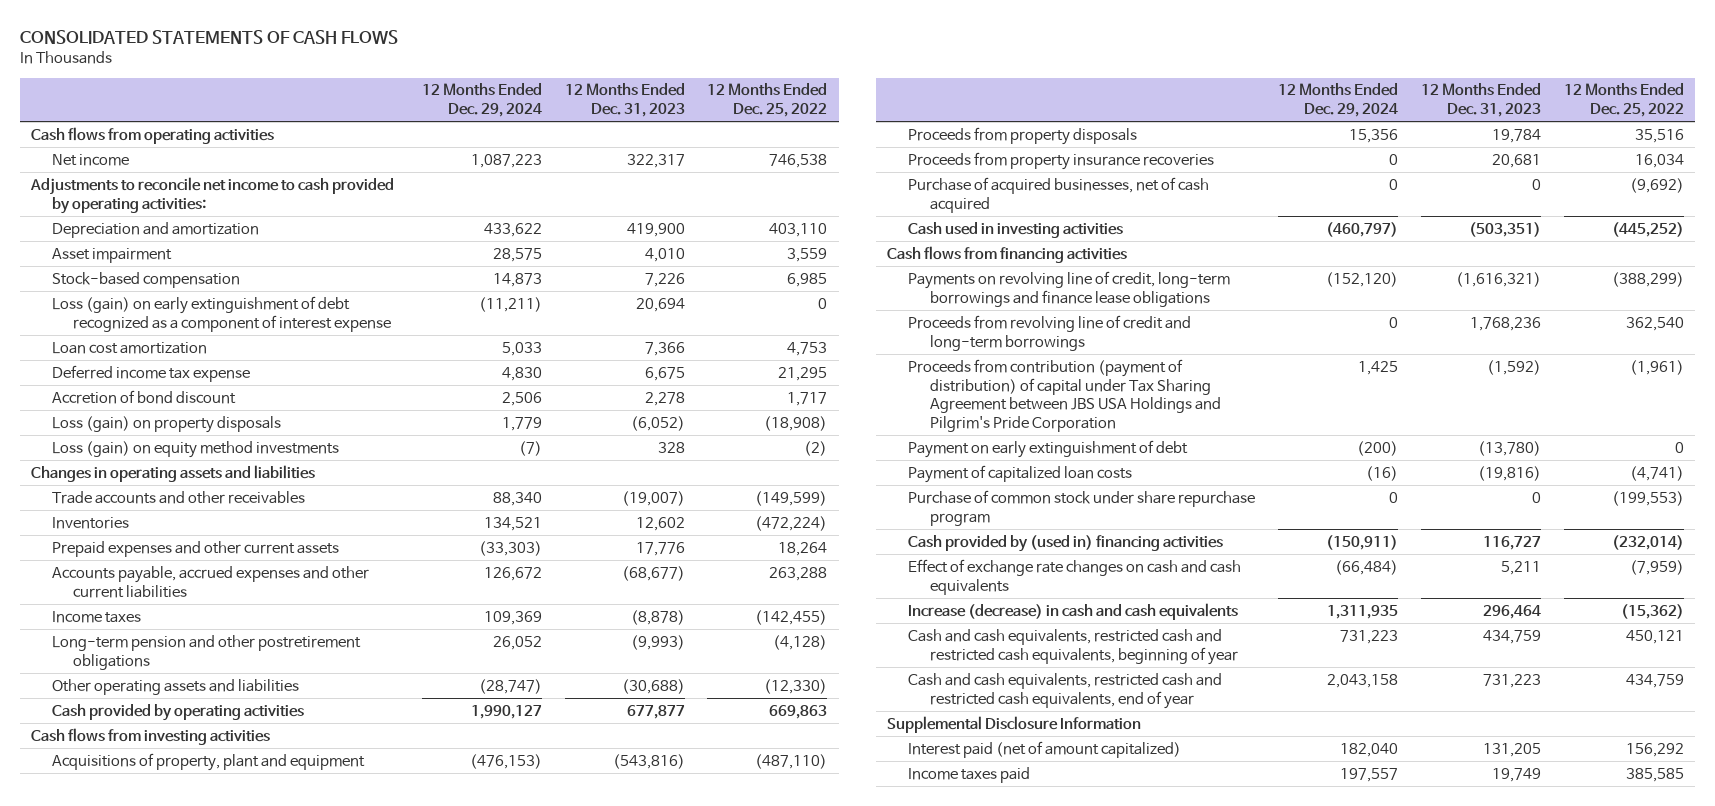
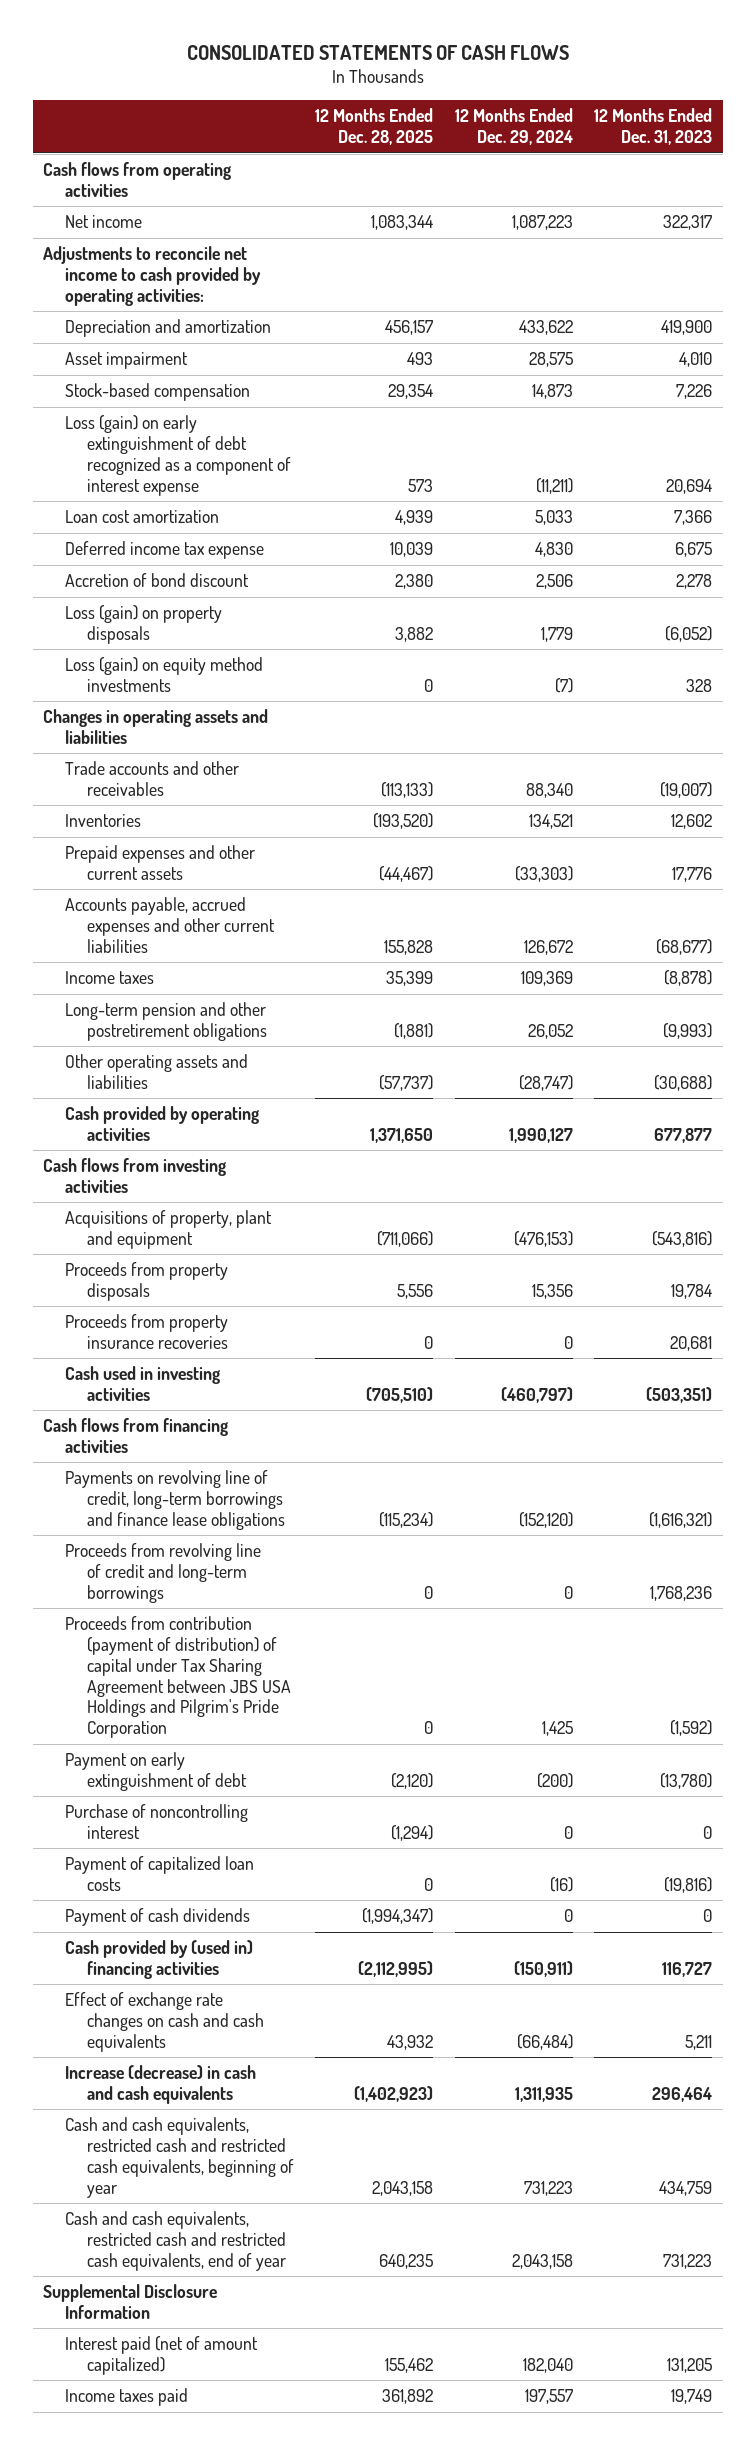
[707,83,828,118] 12 Months Ended Dec. 25, 2022 -> none
none -> [315,108,434,146] 12 Months Ended Dec. 28, 2025
[908,176,1210,213] Purchase of acquired businesses, net of cash acquired -> none
none -> [65,1804,249,1839] Purchase of noncontrolling interest
[908,489,1256,526] Purchase of common stock under share repurchase program -> none
none -> [65,1908,251,1927] Payment of cash dividends

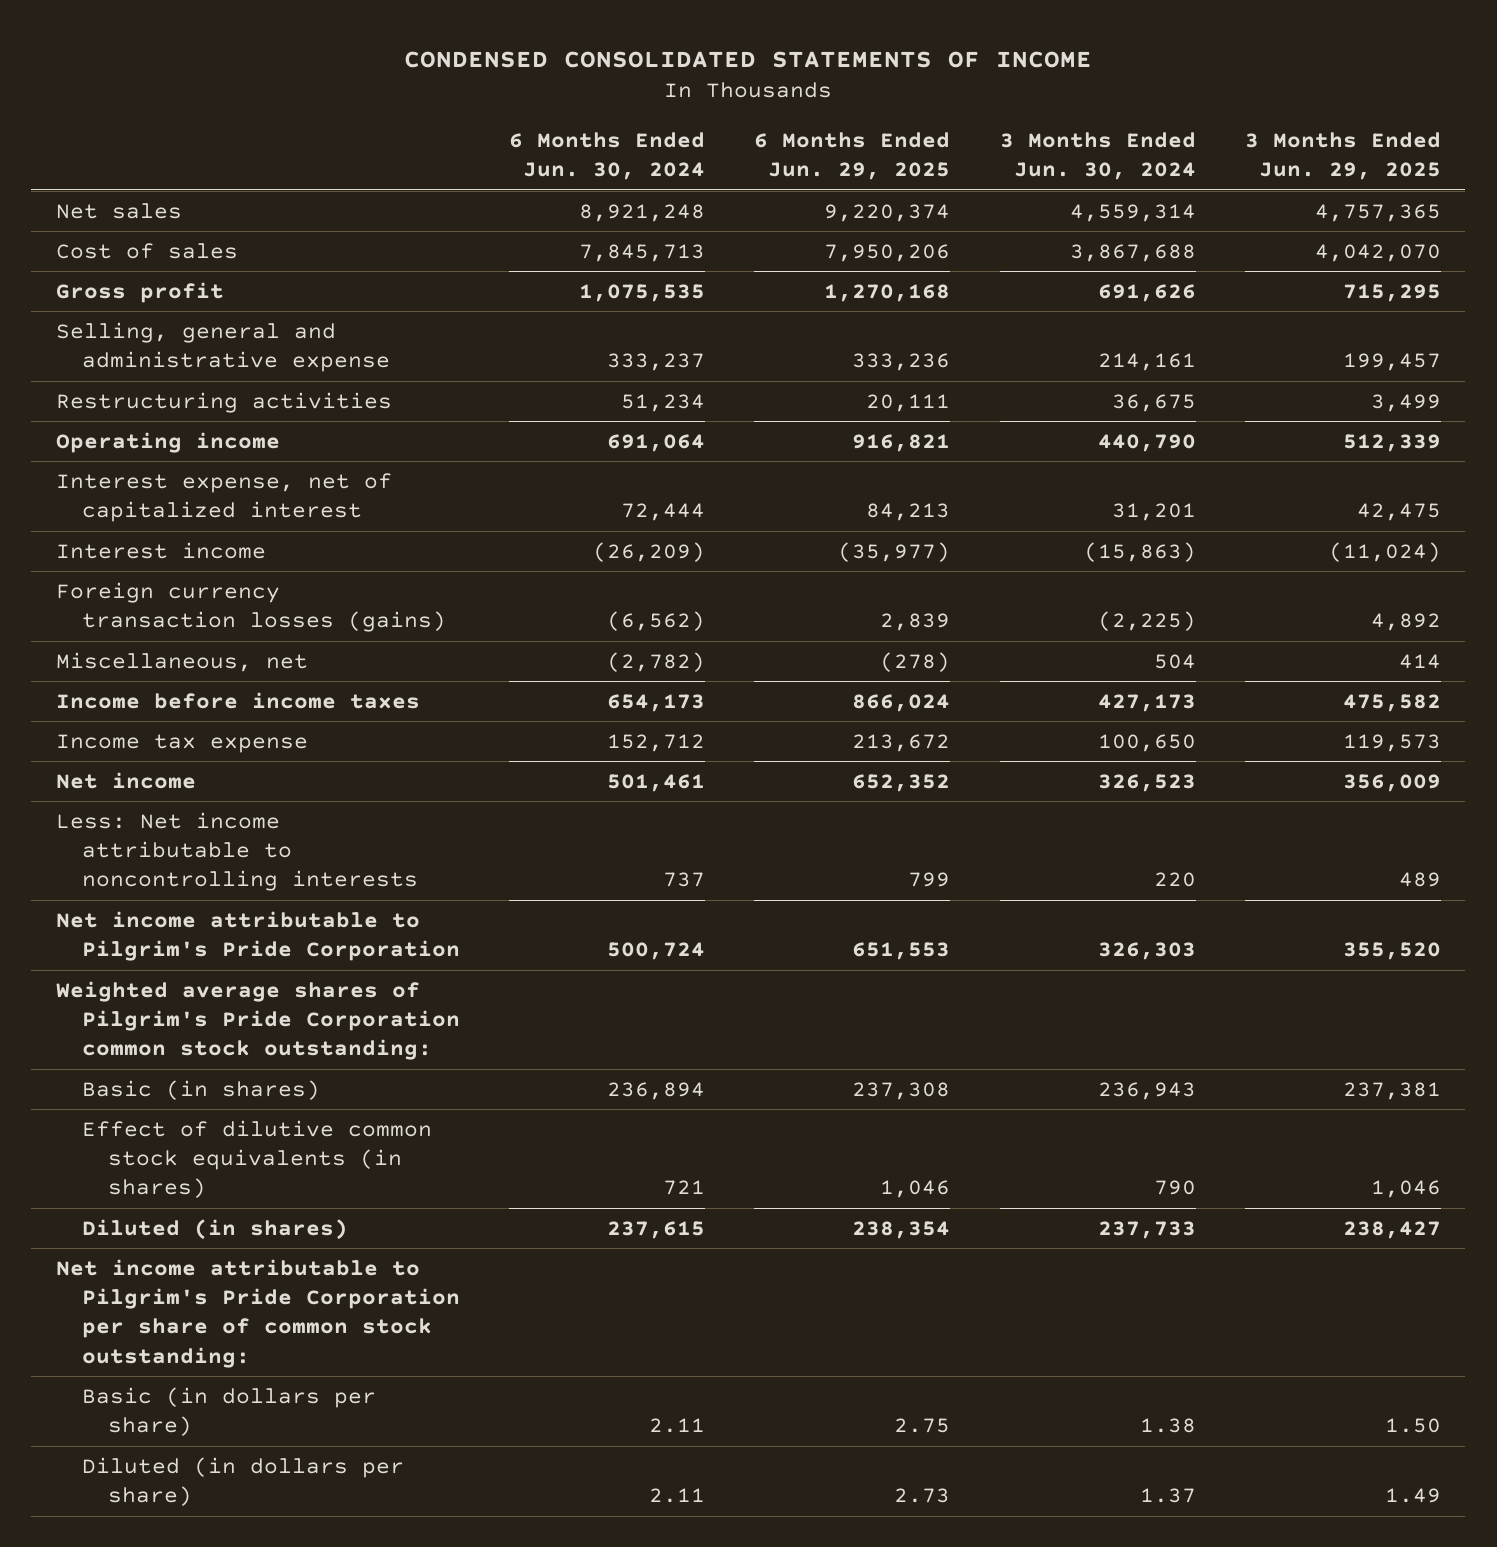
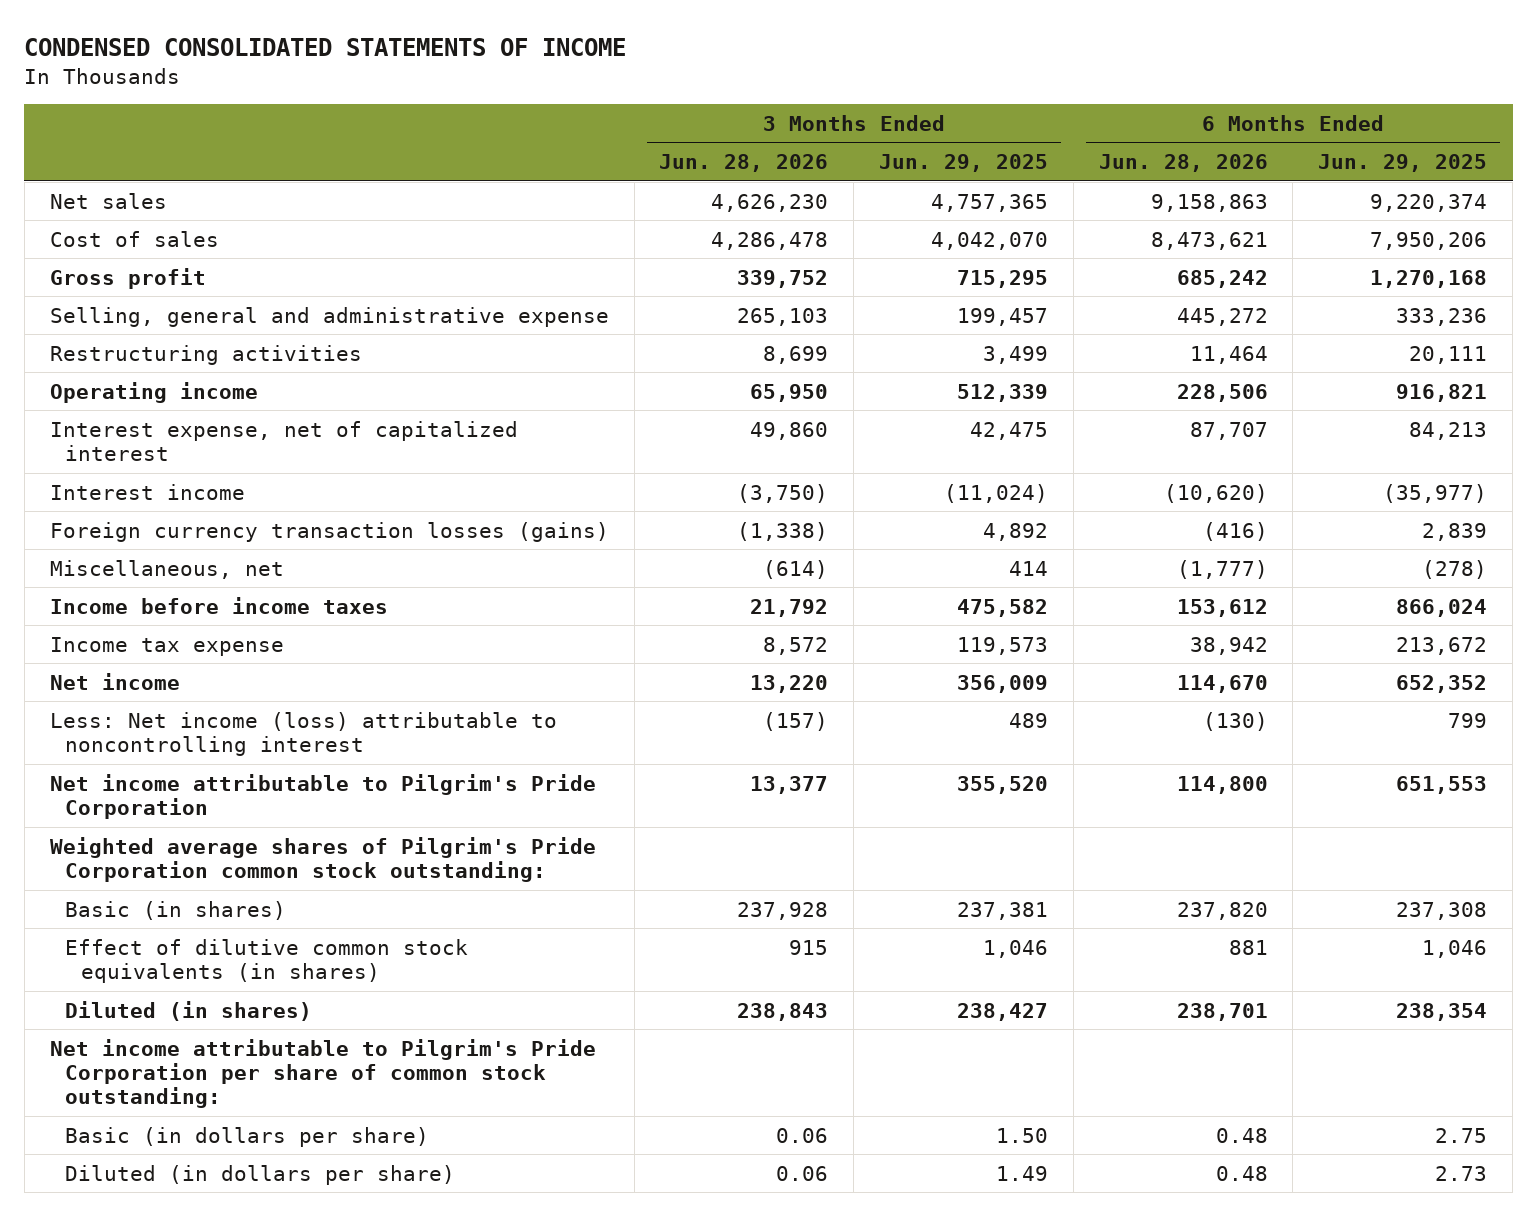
[509,132,706,181] 6 Months Ended Jun. 30, 2024 -> none
[999,132,1196,181] 3 Months Ended Jun. 30, 2024 -> none
none -> [659,154,829,173] Jun. 28, 2026
none -> [1098,154,1268,173] Jun. 28, 2026
[55,811,419,892] Less: Net income attributable to noncontrolling interests -> [49,711,557,756] Less: Net income (loss) attributable to noncontrolling interest

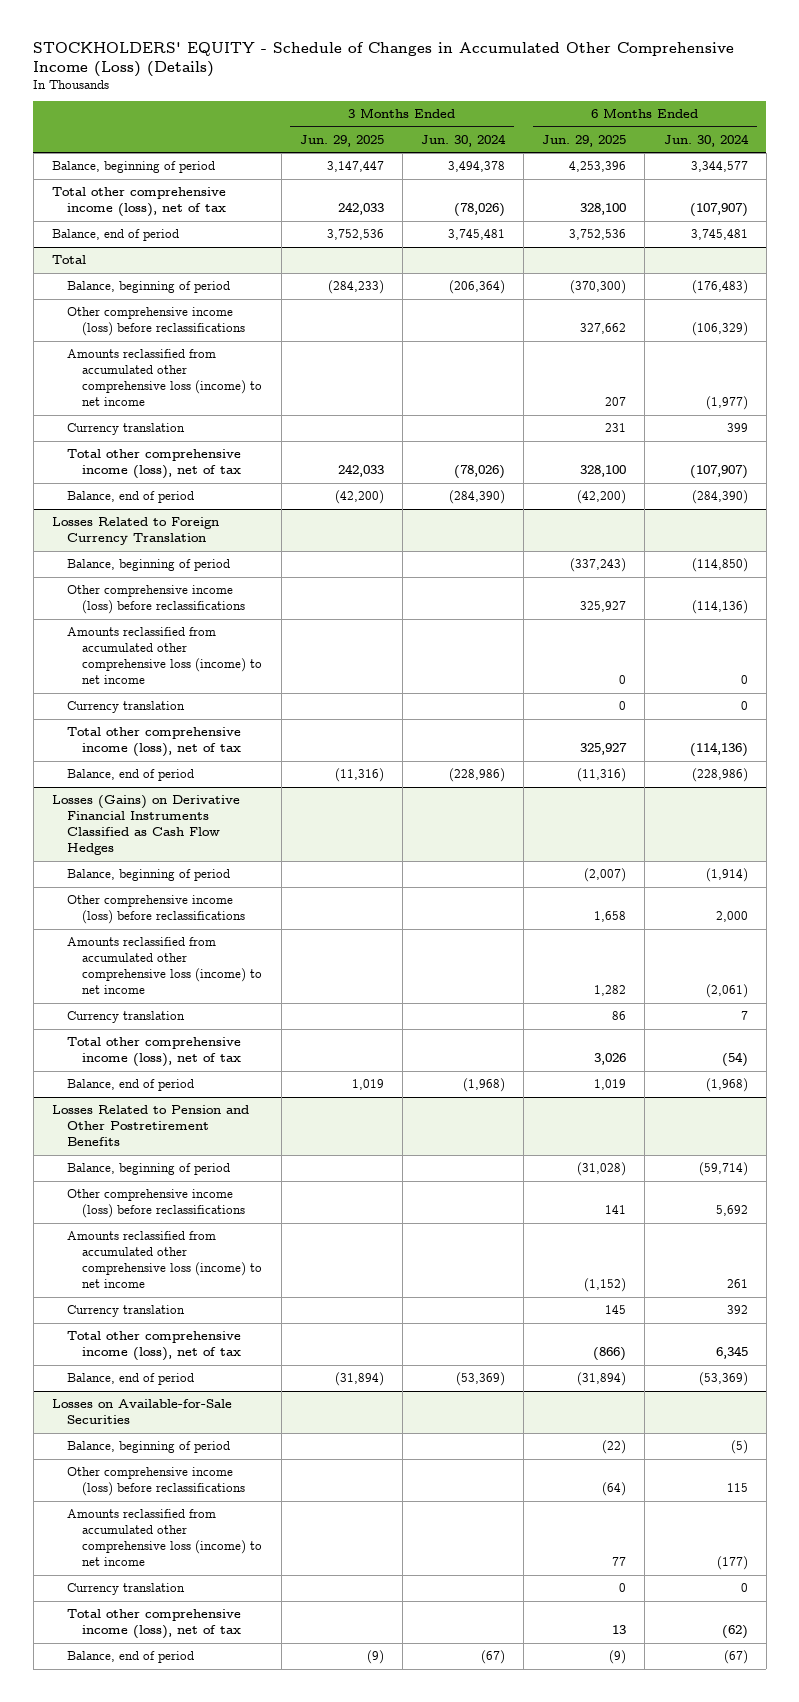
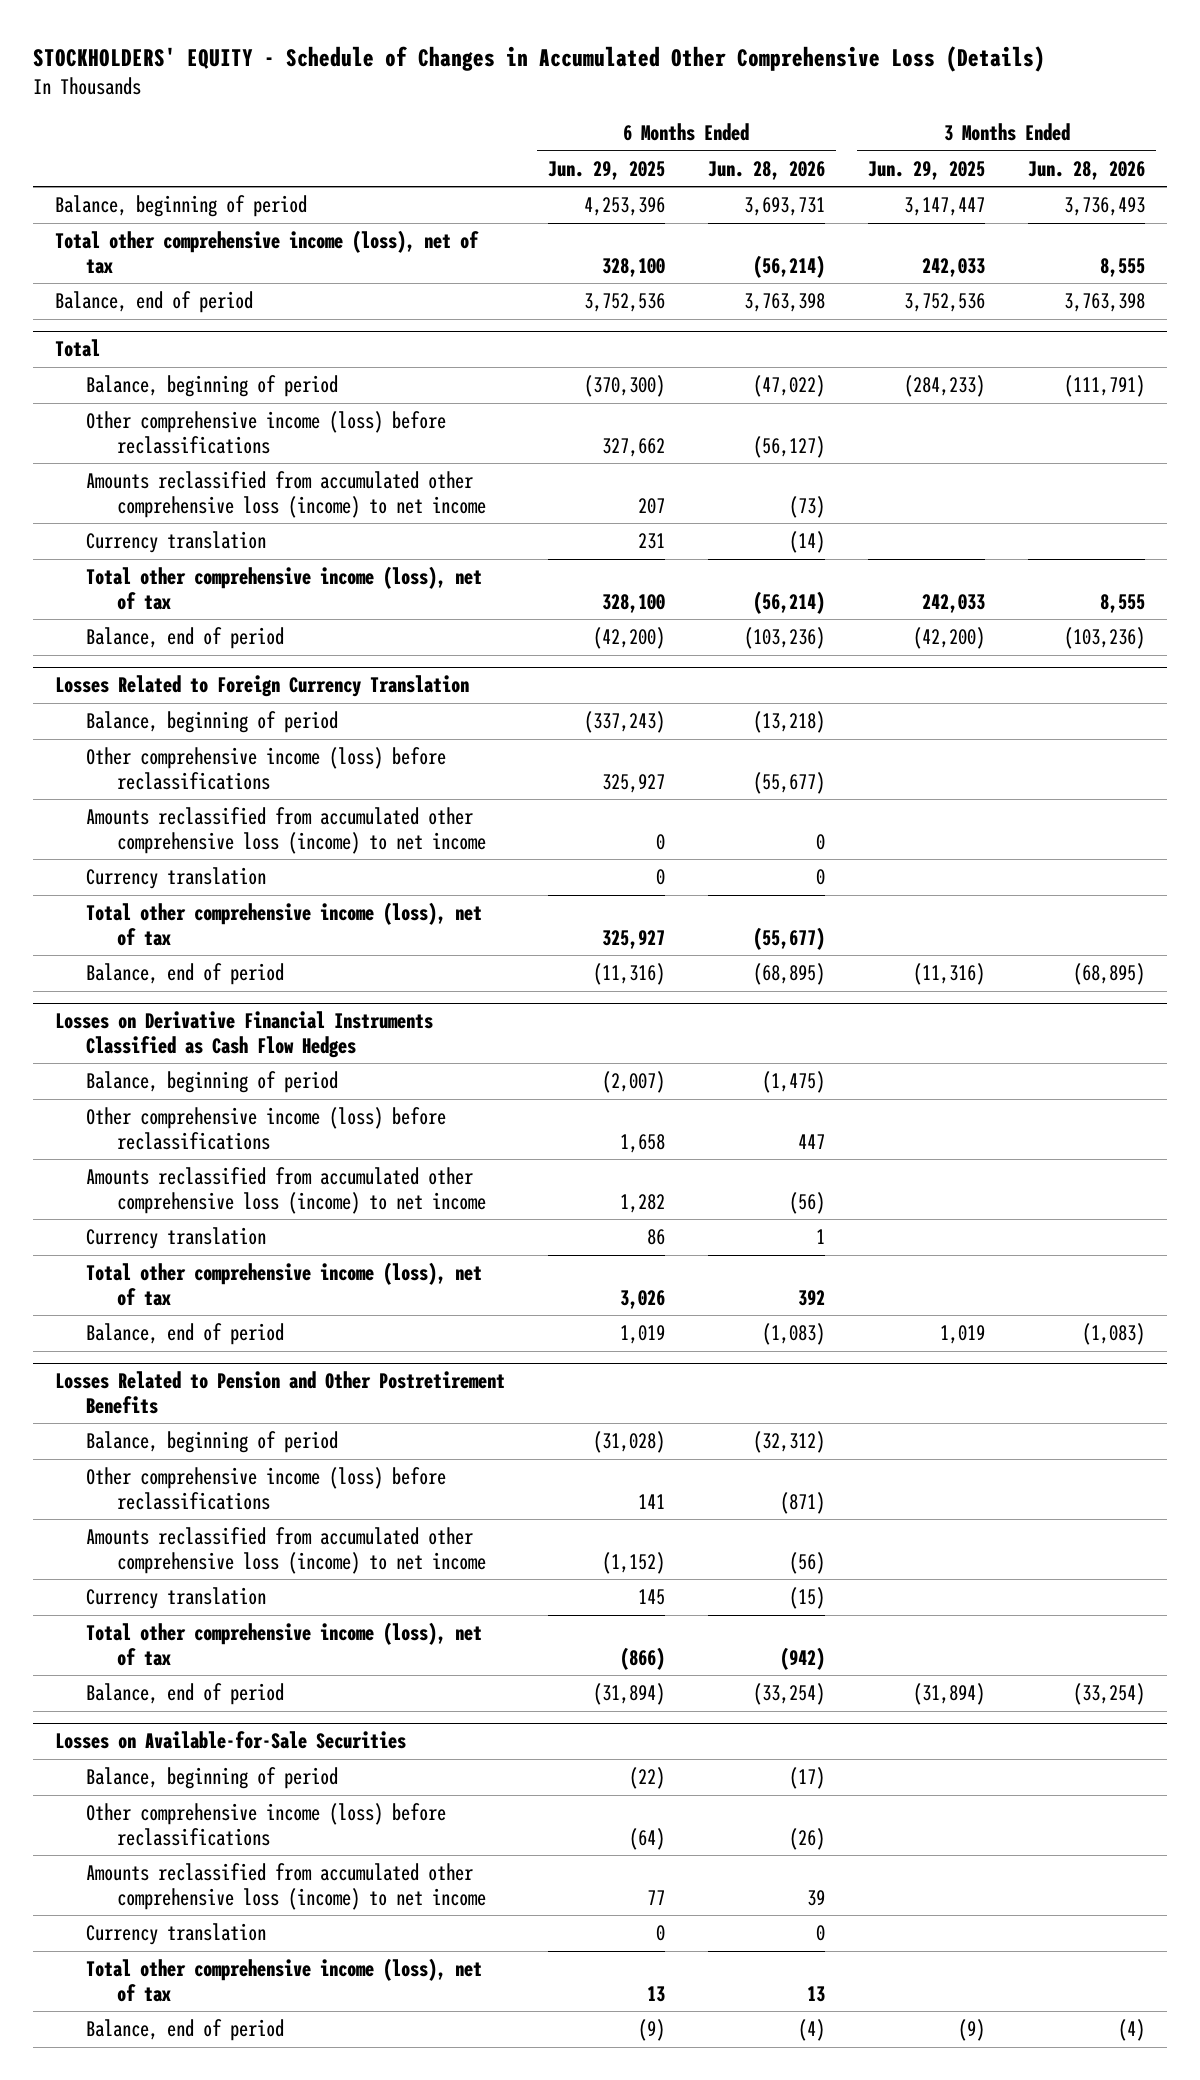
[33,41,735,77] STOCKHOLDERS' EQUITY - Schedule of Changes in Accumulated Other Comprehensive Income (Loss) (Details) -> [33,45,1046,72] STOCKHOLDERS' EQUITY - Schedule of Changes in Accumulated Other Comprehensive Loss (Details)
[420,133,506,147] Jun. 30, 2024 -> none
[663,133,749,147] Jun. 30, 2024 -> none
none -> [707,160,825,180] Jun. 28, 2026
none -> [1028,160,1146,180] Jun. 28, 2026
[51,795,240,856] Losses (Gains) on Derivative Financial Instruments Classified as Cash Flow Hedges -> [54,1011,433,1058] Losses on Derivative Financial Instruments Classified as Cash Flow Hedges

